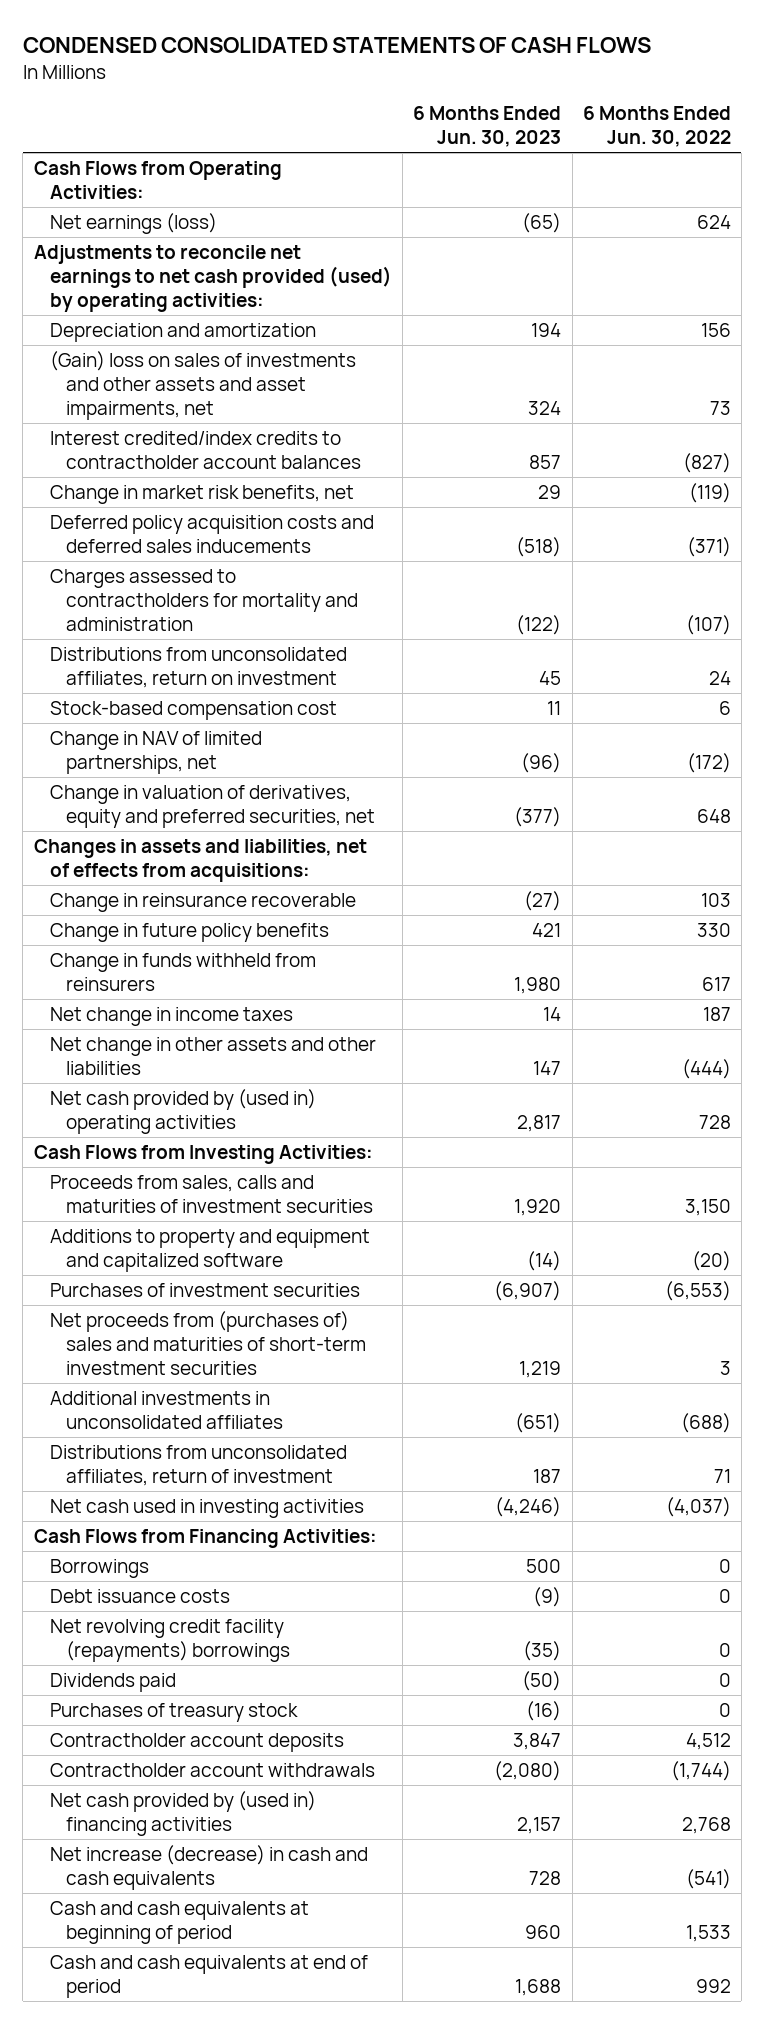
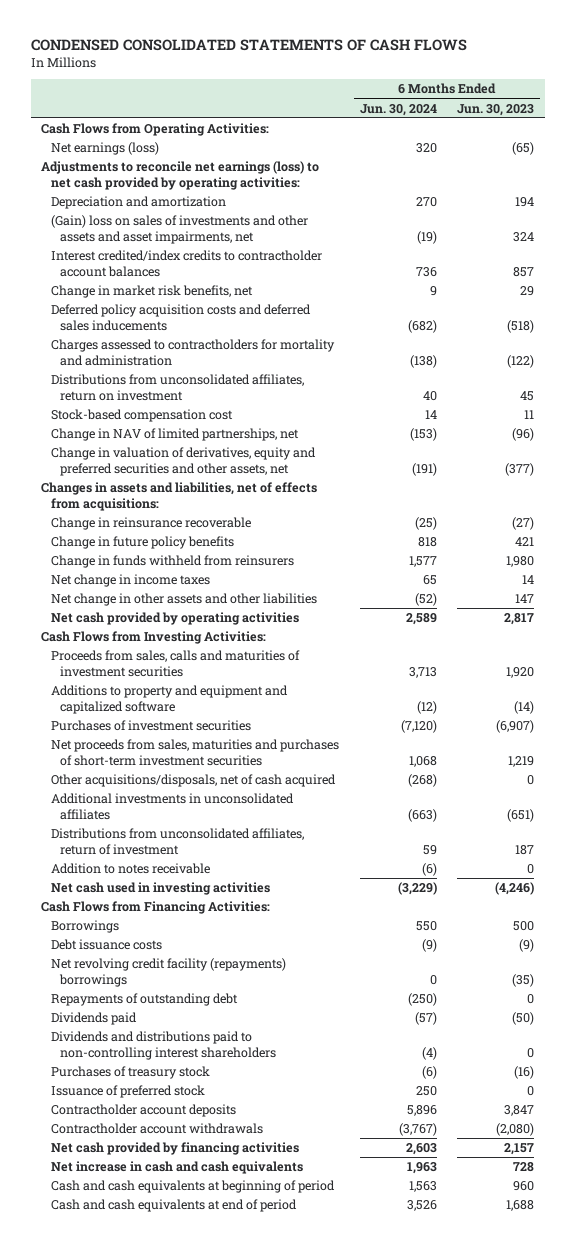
[582,105,731,147] 6 Months Ended Jun. 30, 2022 -> none
none -> [359,103,437,116] Jun. 30, 2024
[33,245,392,313] Adjustments to reconcile net earnings to net cash provided (used) by operating activities: -> [41,161,320,190] Adjustments to reconcile net earnings (loss) to net cash provided by operating activities:
[49,785,376,829] Change in valuation of derivatives, equity and preferred securities, net -> [50,447,316,476] Change in valuation of derivatives, equity and preferred securities and other assets, net
[49,1089,316,1135] Net cash provided by (used in) operating activities -> [50,612,299,626] Net cash provided by operating activities
[49,1311,367,1376] Net proceeds from (purchases of) sales and maturities of short-term investment securities -> [50,739,339,766] Net proceeds from sales, maturities and purchases of short-term investment securities
none -> [50,774,336,788] Other acquisitions/disposals, net of cash acquired
none -> [50,863,210,875] Addition to notes receivable
none -> [50,993,238,1007] Repayments of outstanding debt
none -> [50,1031,276,1060] Dividends and distributions paid to non-controlling interest shareholders
none -> [50,1085,205,1099] Issuance of preferred stock
[49,1791,316,1837] Net cash provided by (used in) financing activities -> [50,1142,299,1156] Net cash provided by financing activities
[49,1845,368,1891] Net increase (decrease) in cash and cash equivalents -> [50,1161,303,1175] Net increase in cash and cash equivalents

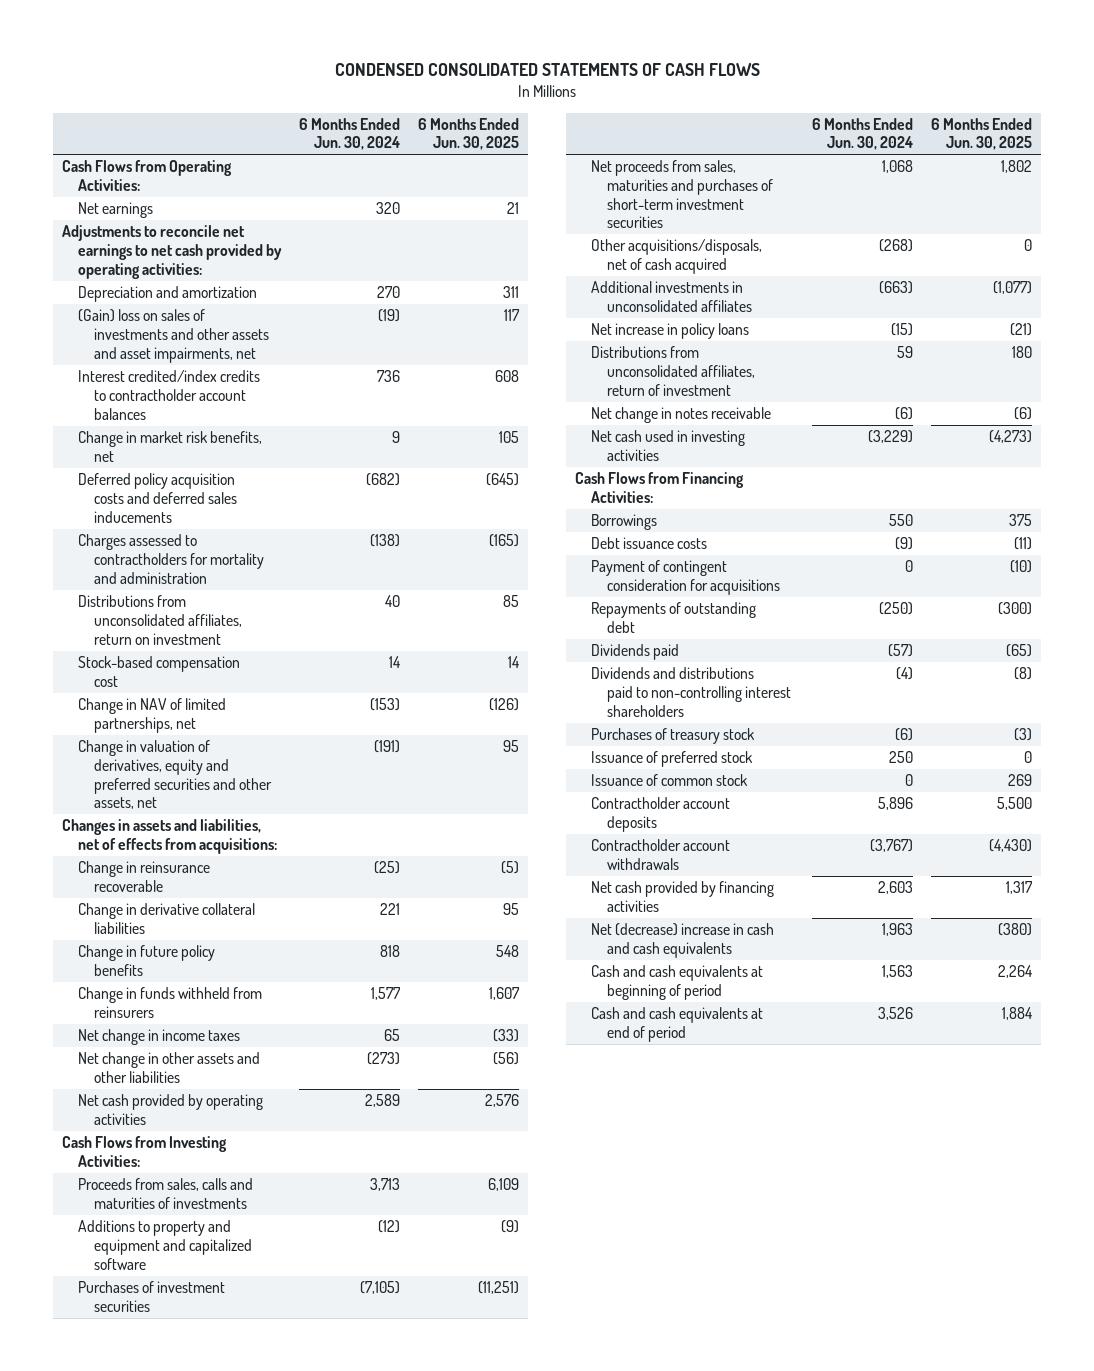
[457,103,535,116] Jun. 30, 2023 -> none
none -> [417,117,519,151] 6 Months Ended Jun. 30, 2025
[50,142,159,156] Net earnings (loss) -> [77,202,153,219] Net earnings
[41,161,320,190] Adjustments to reconcile net earnings (loss) to net cash provided by operating activities: -> [61,225,282,279] Adjustments to reconcile net earnings to net cash provided by operating activities:
none -> [77,903,255,934] Change in derivative collateral liabilities
[414,593,437,607] (52) -> [366,1052,400,1066] (273)
[50,650,300,677] Proceeds from sales, calls and maturities of investment securities -> [77,1178,253,1209] Proceeds from sales, calls and maturities of investments
[400,720,437,734] (7,120) -> [359,1281,400,1295] (7,105)
none -> [591,323,750,340] Net increase in policy loans
[50,863,210,875] Addition to notes receivable -> [591,407,772,424] Net change in notes receivable
[50,958,286,987] Net revolving credit facility (repayments) borrowings -> none
none -> [591,560,781,595] Payment of contingent consideration for acquisitions
none -> [591,774,749,787] Issuance of common stock
[50,1161,303,1175] Net increase in cash and cash equivalents -> [591,923,775,958] Net (decrease) increase in cash and cash equivalents

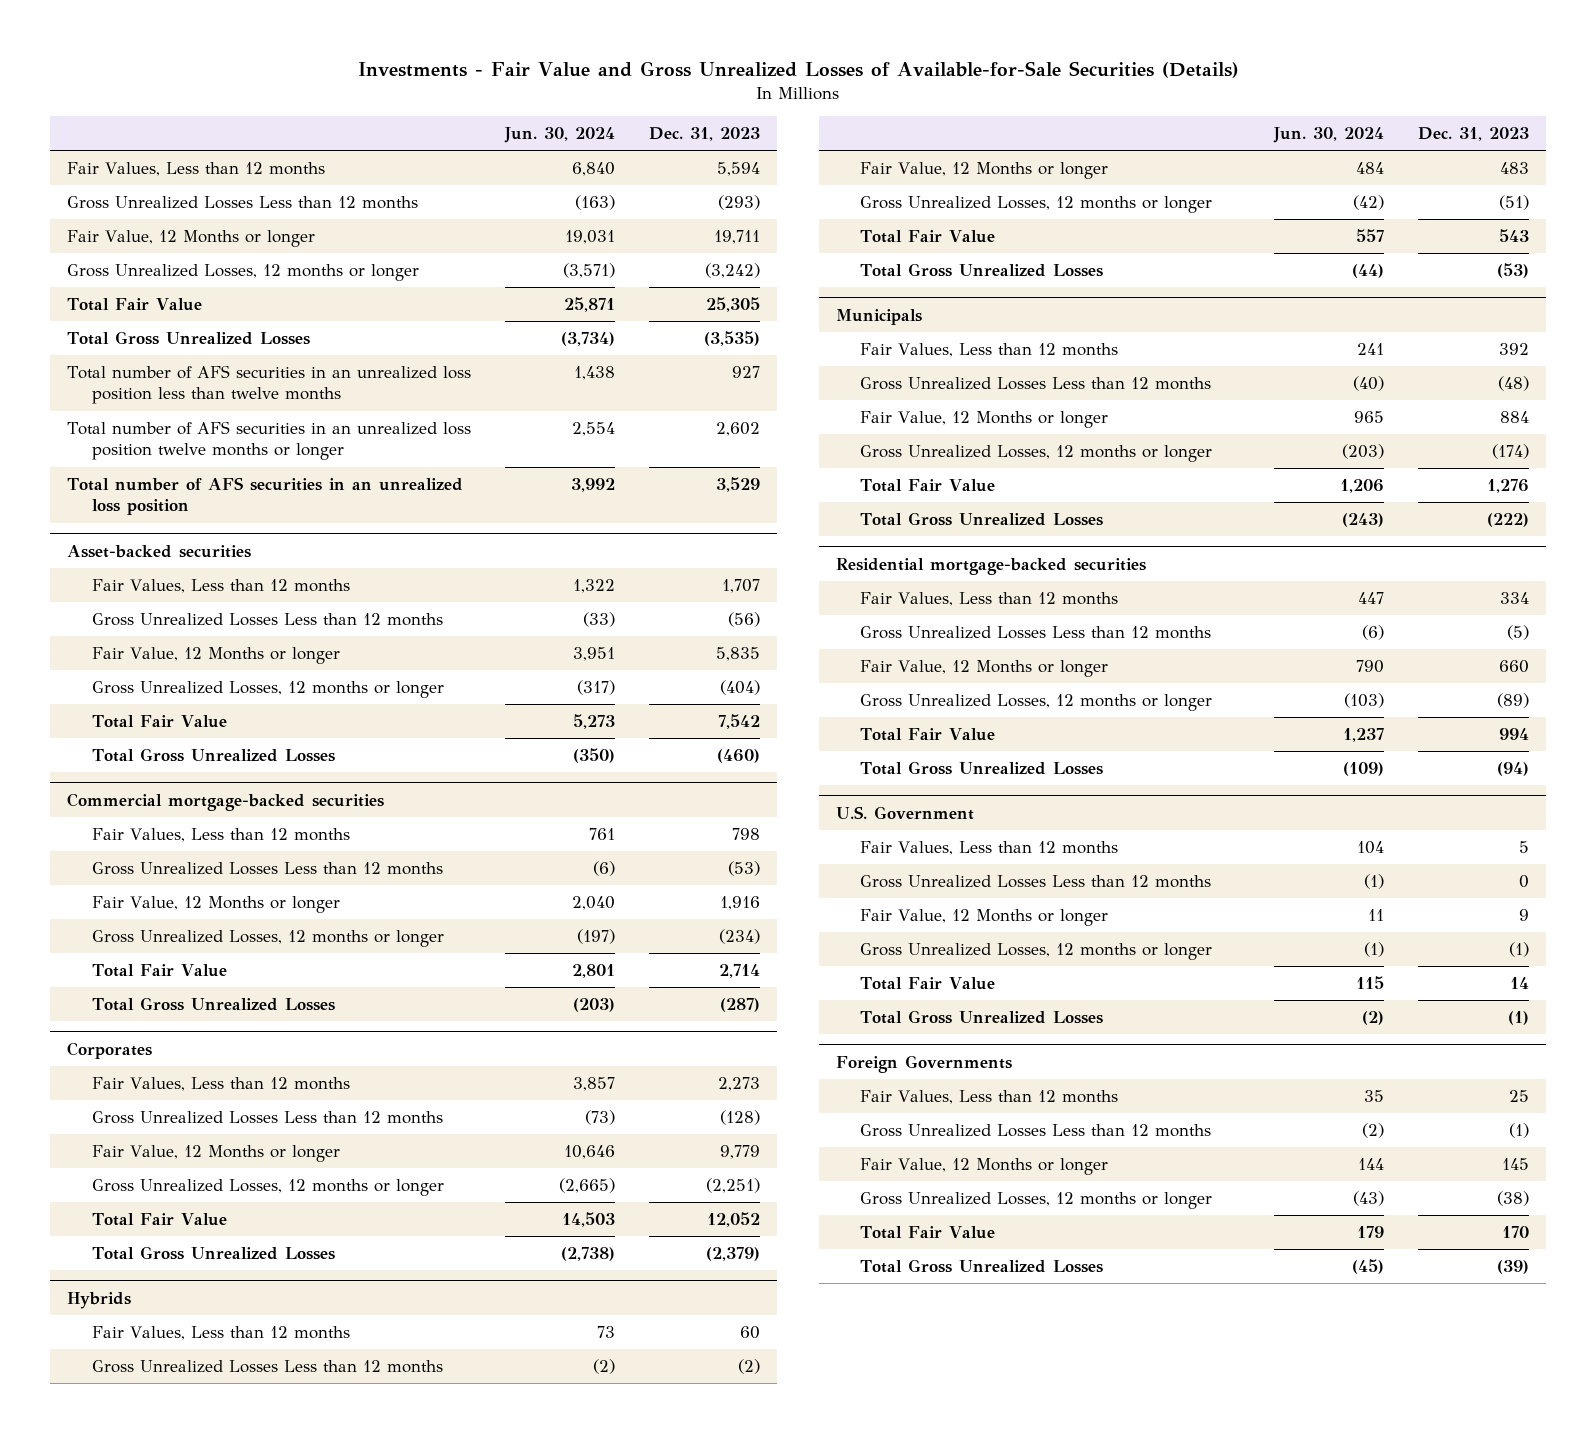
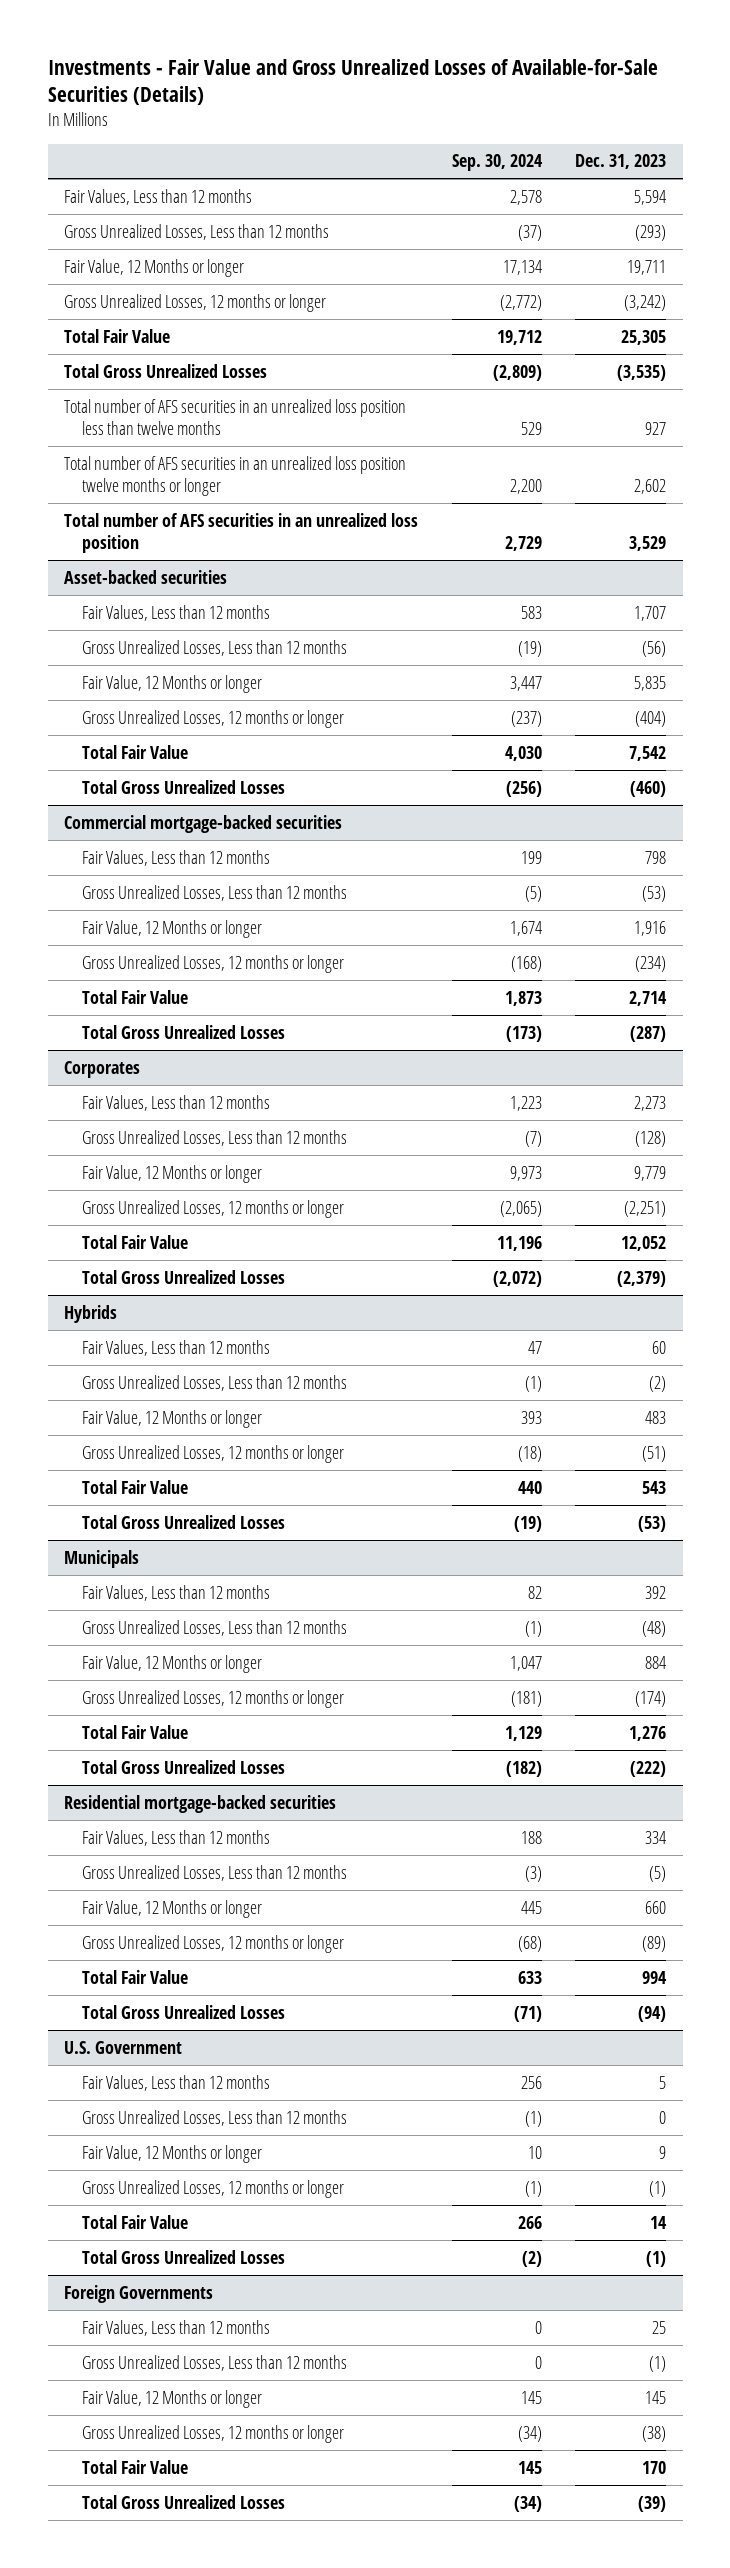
[503,127,615,144] Jun. 30, 2024 -> none
none -> [451,154,543,172] Sep. 30, 2024
[67,195,419,209] Gross Unrealized Losses Less than 12 months -> [64,223,330,240] Gross Unrealized Losses, Less than 12 months
[91,612,443,626] Gross Unrealized Losses Less than 12 months -> [82,639,348,656] Gross Unrealized Losses, Less than 12 months
[91,861,443,875] Gross Unrealized Losses Less than 12 months -> [82,884,348,901] Gross Unrealized Losses, Less than 12 months
[91,1110,443,1124] Gross Unrealized Losses Less than 12 months -> [82,1129,348,1146] Gross Unrealized Losses, Less than 12 months
[91,1359,443,1373] Gross Unrealized Losses Less than 12 months -> [82,1374,348,1391] Gross Unrealized Losses, Less than 12 months
[860,376,1212,390] Gross Unrealized Losses Less than 12 months -> [82,1619,348,1636] Gross Unrealized Losses, Less than 12 months
[860,625,1212,639] Gross Unrealized Losses Less than 12 months -> [82,1864,348,1881] Gross Unrealized Losses, Less than 12 months
[860,874,1212,888] Gross Unrealized Losses Less than 12 months -> [82,2109,348,2126] Gross Unrealized Losses, Less than 12 months
[860,1123,1212,1137] Gross Unrealized Losses Less than 12 months -> [82,2354,348,2371] Gross Unrealized Losses, Less than 12 months

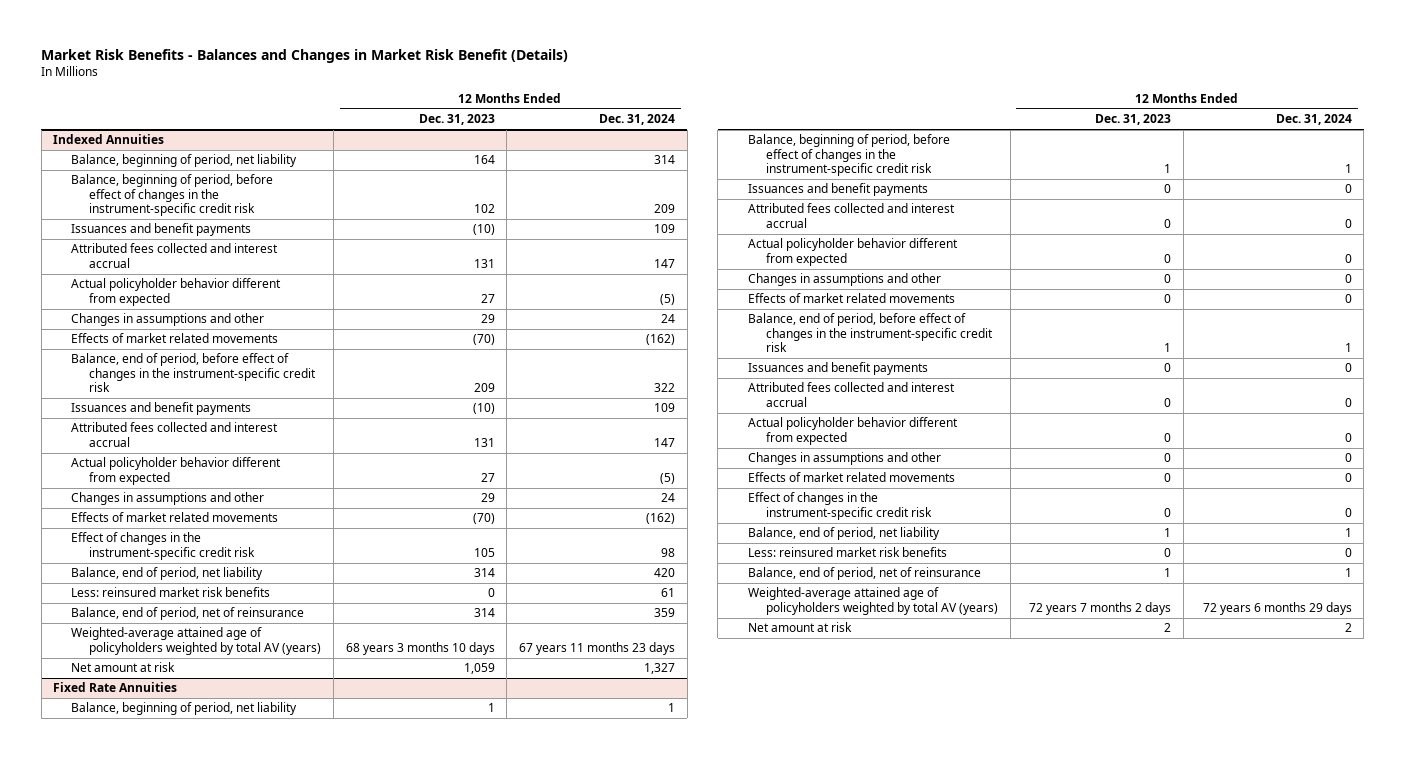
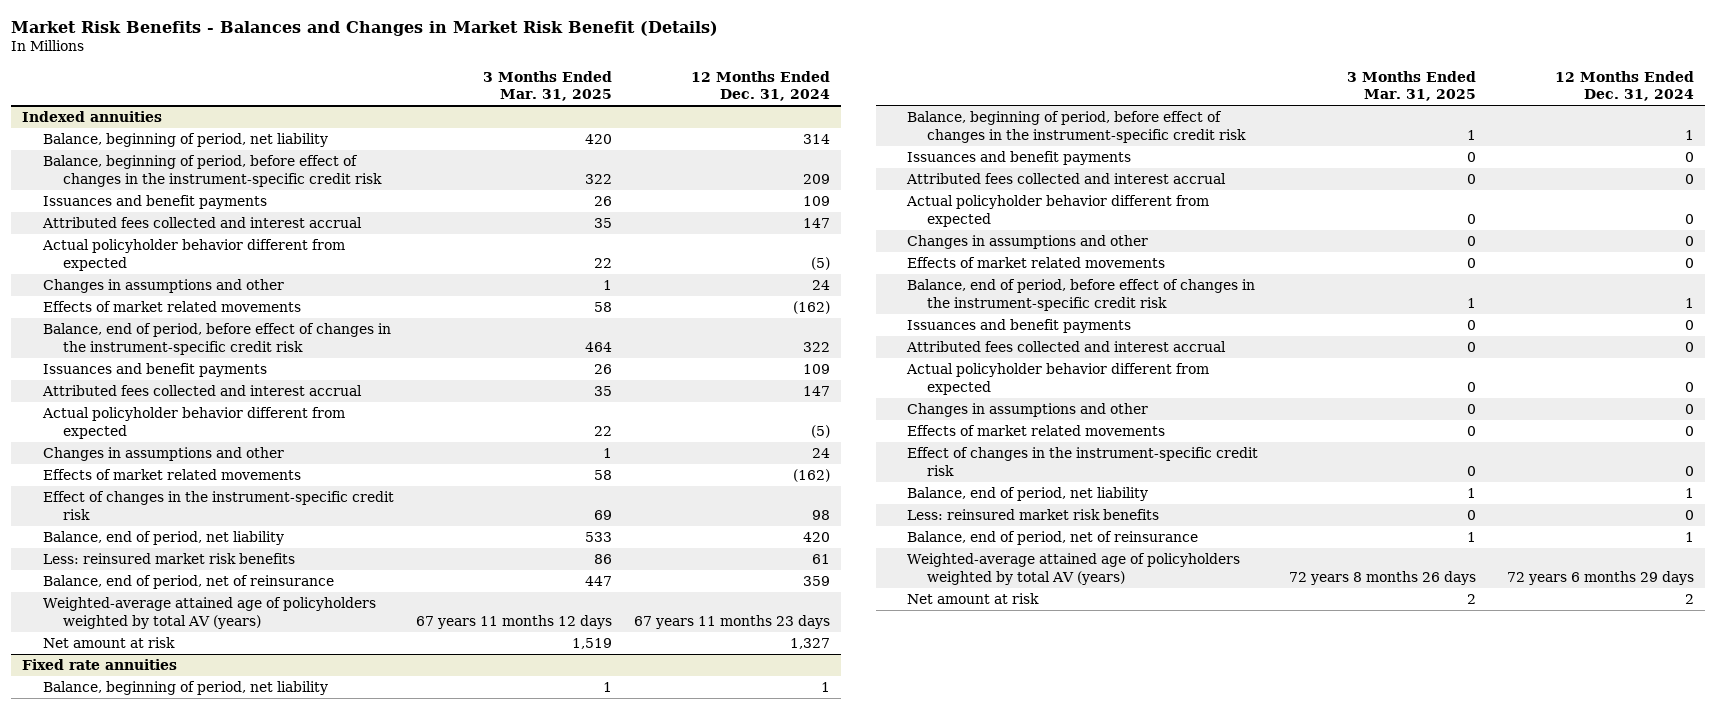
[418,114,495,126] Dec. 31, 2023 -> none
none -> [482,70,612,102] 3 Months Ended Mar. 31, 2025
[53,134,165,145] Indexed Annuities -> [22,111,163,123] Indexed annuities
[53,682,178,693] Fixed Rate Annuities -> [22,659,178,671] Fixed rate annuities

